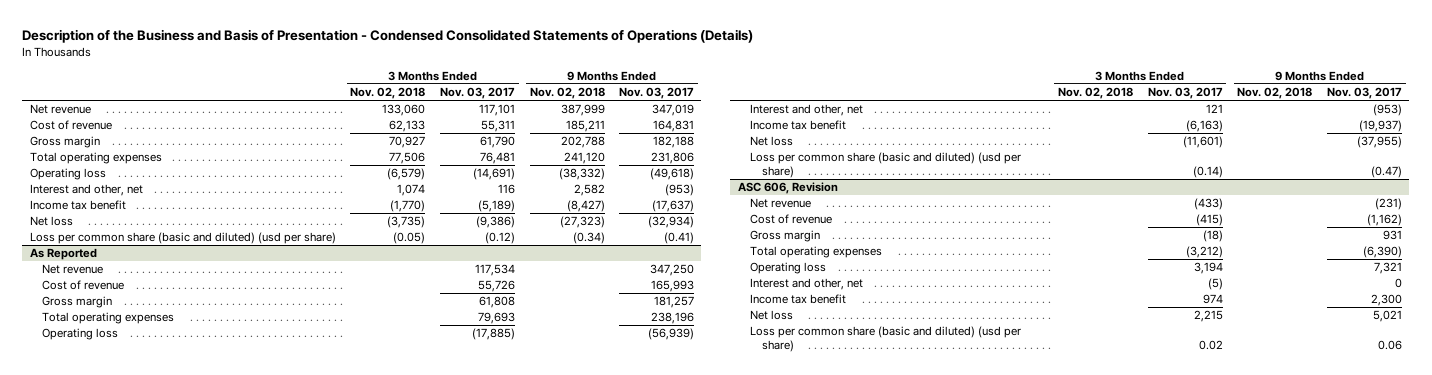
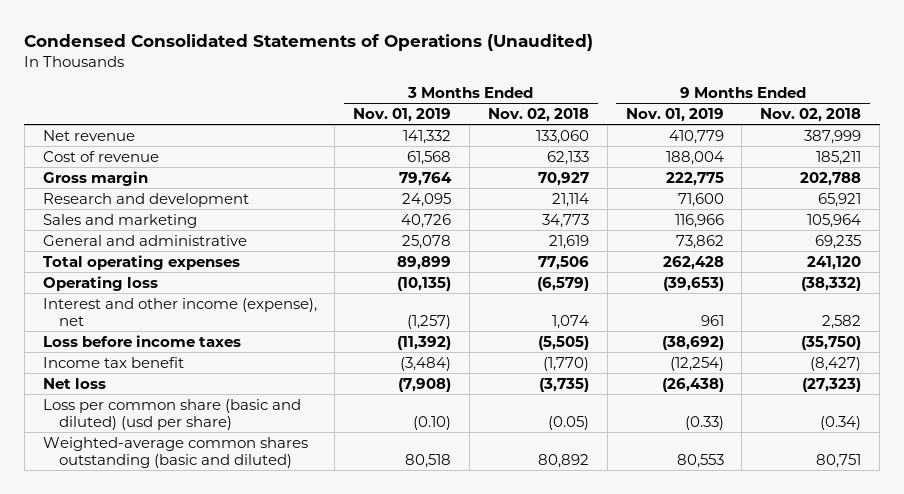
[22,29,754,44] Description of the Business and Basis of Presentation - Condensed Consolidated Statements of Operations (Details) -> [24,34,594,52] Condensed Consolidated Statements of Operations (Unaudited)
[439,87,515,100] Nov. 03, 2017 -> none
[619,87,695,100] Nov. 03, 2017 -> none
none -> [353,107,452,122] Nov. 01, 2019
none -> [625,107,724,122] Nov. 01, 2019
none -> [42,192,249,207] Research and development
none -> [42,213,197,228] Sales and marketing
none -> [42,234,247,246] General and administrative
[29,184,143,197] Interest and other, net -> [42,297,317,326] Interest and other income (expense), net
none -> [42,334,241,347] Loss before income taxes
[29,248,97,261] As Reported -> none
[42,264,104,275] Net revenue -> none
[42,280,125,291] Cost of revenue -> none
[42,296,113,309] Gross margin -> none
[42,312,175,325] Total operating expenses -> none
[42,328,119,341] Operating loss -> none
[750,104,864,117] Interest and other, net -> none
[750,120,847,131] Income tax benefit -> none
[750,136,794,147] Net loss -> none
[750,152,1022,178] Loss per common share (basic and diluted) (usd per share) -> none
[737,182,838,195] ASC 606, Revision -> none
[750,198,812,209] Net revenue -> none
[750,214,833,225] Cost of revenue -> none
[750,230,821,243] Gross margin -> none
[750,246,883,259] Total operating expenses -> none
[750,262,827,275] Operating loss -> none
[750,278,864,291] Interest and other, net -> none
[750,294,847,305] Income tax benefit -> none
[750,310,794,321] Net loss -> none
[750,326,1022,352] Loss per common share (basic and diluted) (usd per share) -> none
none -> [42,436,308,468] Weighted-average common shares outstanding (basic and diluted)

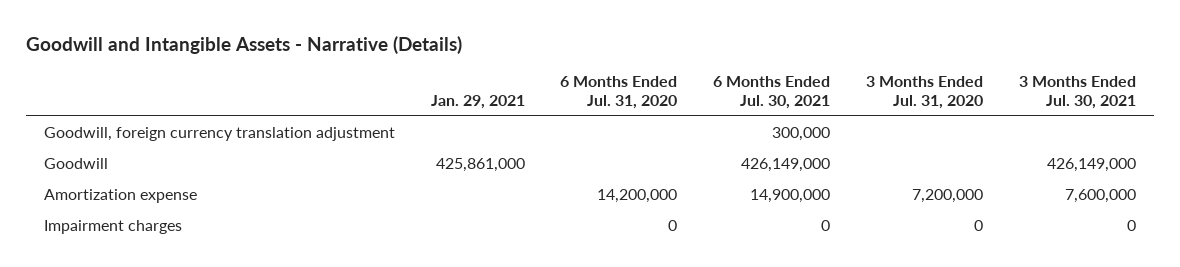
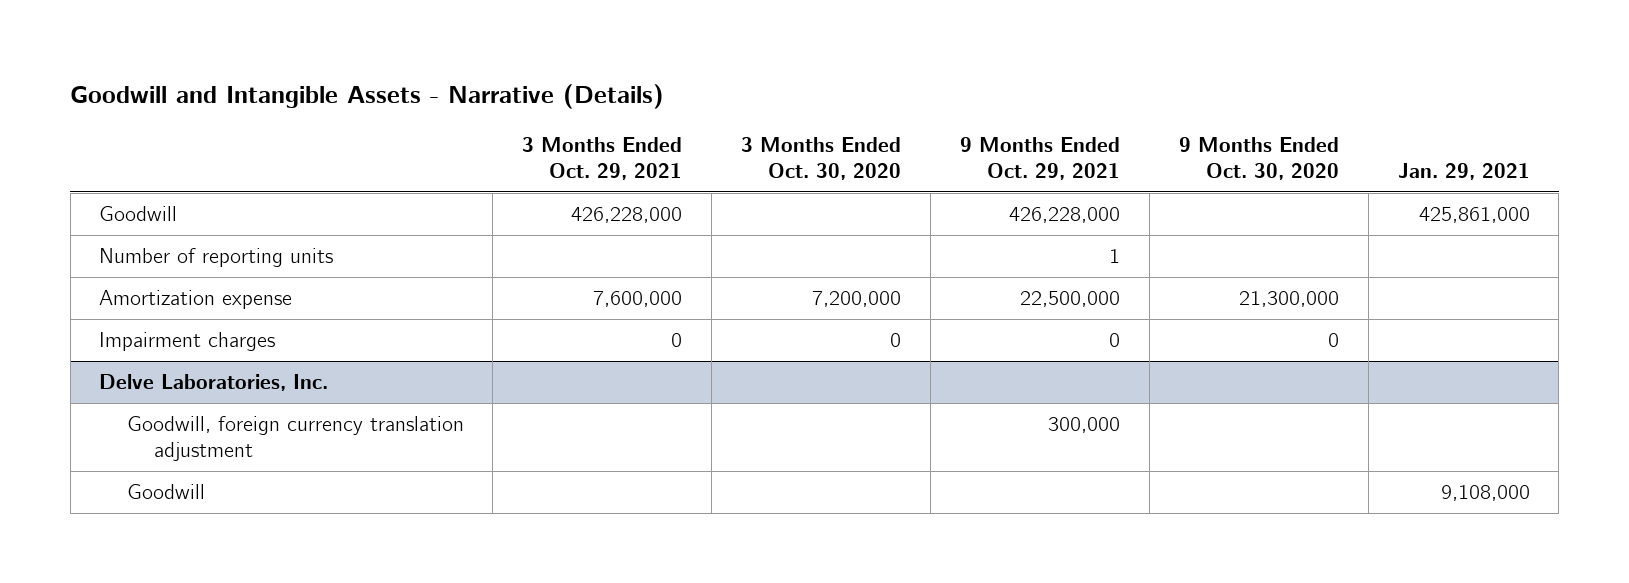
[560,76,678,110] 6 Months Ended Jul. 31, 2020 -> none
[713,76,831,110] 6 Months Ended Jul. 30, 2021 -> none
[866,76,984,110] 3 Months Ended Jul. 31, 2020 -> none
[1018,76,1136,110] 3 Months Ended Jul. 30, 2021 -> none
none -> [522,137,683,181] 3 Months Ended Oct. 29, 2021
none -> [741,137,902,181] 3 Months Ended Oct. 30, 2020
none -> [959,137,1120,181] 9 Months Ended Oct. 29, 2021
none -> [1178,137,1339,181] 9 Months Ended Oct. 30, 2020
[43,127,395,142] Goodwill, foreign currency translation adjustment -> none
none -> [99,248,334,268] Number of reporting units
none -> [99,374,329,392] Delve Laboratories, Inc.
none -> [126,416,464,462] Goodwill, foreign currency translation adjustment
none -> [126,484,205,500] Goodwill

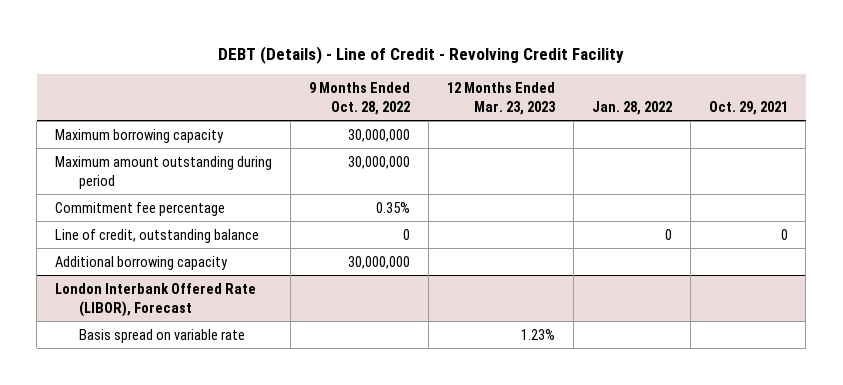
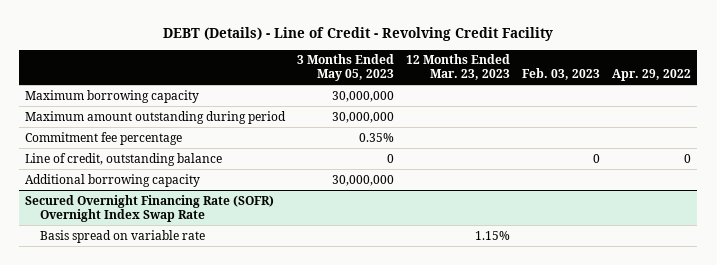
[309,82,411,116] 9 Months Ended Oct. 28, 2022 -> none
[591,101,672,116] Jan. 28, 2022 -> none
[708,101,788,116] Oct. 29, 2021 -> none
none -> [297,54,395,82] 3 Months Ended May 05, 2023
none -> [522,68,601,81] Feb. 03, 2023
none -> [612,69,692,82] Apr. 29, 2022
[55,282,257,317] London Interbank Offered Rate (LIBOR), Forecast -> none
[78,328,245,343] Basis spread on variable rate -> none
none -> [25,194,275,222] Secured Overnight Financing Rate (SOFR) Overnight Index Swap Rate
none -> [39,229,205,243] Basis spread on variable rate

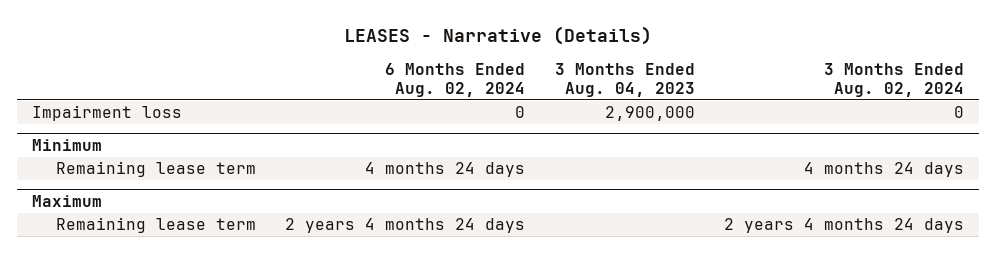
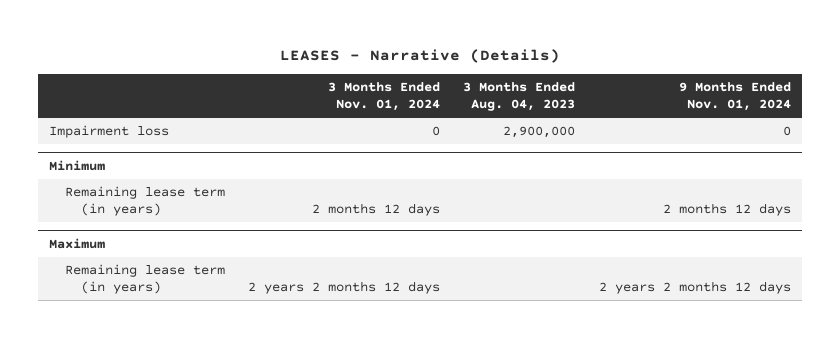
[385,62,526,97] 6 Months Ended Aug. 02, 2024 -> none
[823,62,964,97] 3 Months Ended Aug. 02, 2024 -> none
none -> [328,82,441,112] 3 Months Ended Nov. 01, 2024
none -> [678,82,791,112] 9 Months Ended Nov. 01, 2024
[56,161,257,178] Remaining lease term -> [65,186,226,217] Remaining lease term (in years)
[56,217,257,234] Remaining lease term -> [65,264,226,295] Remaining lease term (in years)

